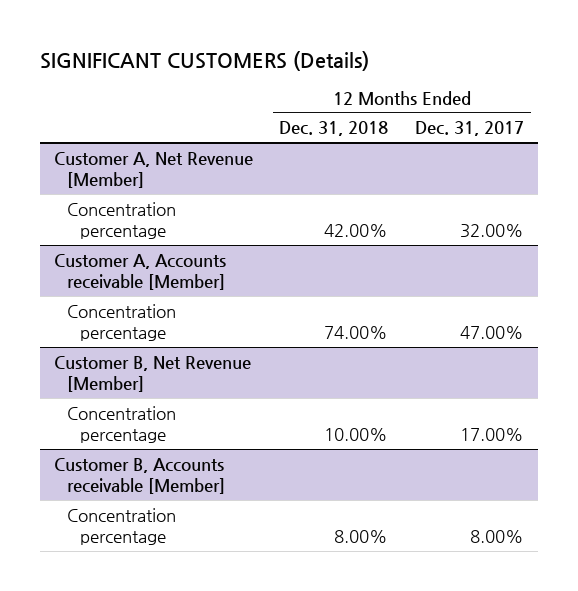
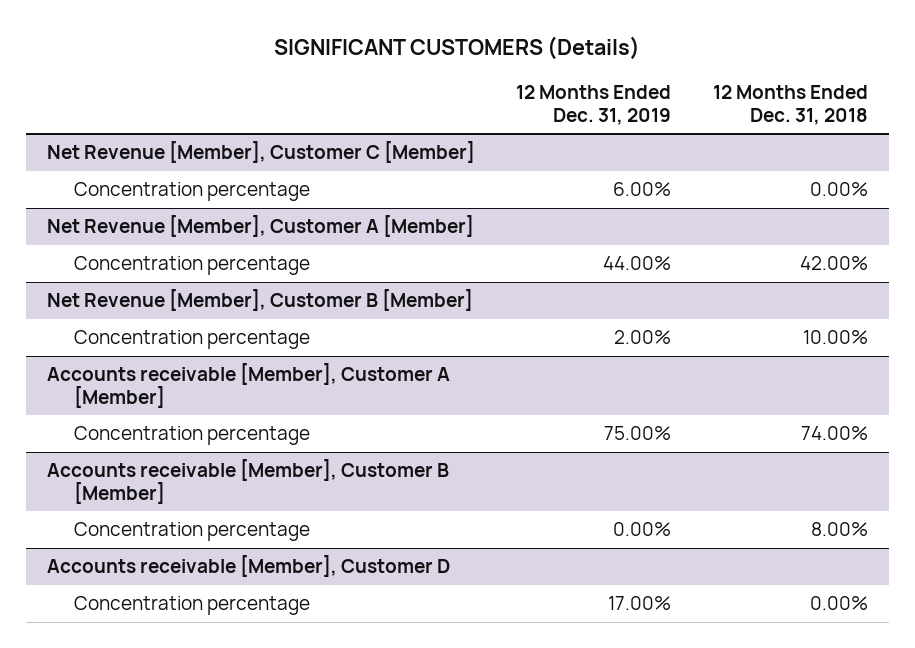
[415,121,525,137] Dec. 31, 2017 -> none
none -> [516,85,672,125] 12 Months Ended Dec. 31, 2019
none -> [46,141,475,164] Net Revenue [Member], Customer C [Member]
none -> [74,182,311,202] Concentration percentage
[53,151,253,189] Customer A, Net Revenue [Member] -> [46,215,474,238] Net Revenue [Member], Customer A [Member]
[53,253,226,291] Customer A, Accounts receivable [Member] -> none
[66,303,176,342] Concentration percentage -> none
[53,355,251,393] Customer B, Net Revenue [Member] -> [46,289,473,312] Net Revenue [Member], Customer B [Member]
none -> [46,363,450,408] Accounts receivable [Member], Customer A [Member]
none -> [74,426,311,446] Concentration percentage
[53,457,225,495] Customer B, Accounts receivable [Member] -> [46,459,449,504] Accounts receivable [Member], Customer B [Member]
none -> [46,555,450,578] Accounts receivable [Member], Customer D
none -> [74,596,311,616] Concentration percentage

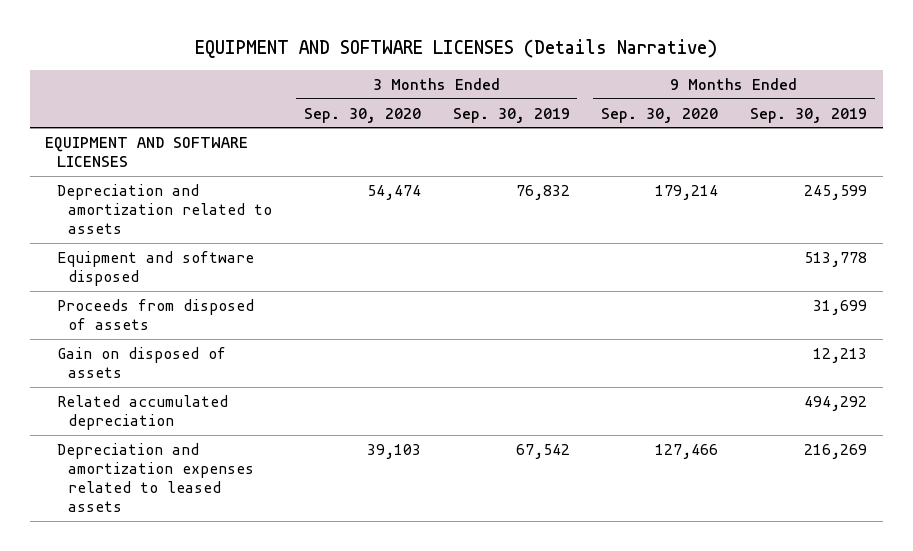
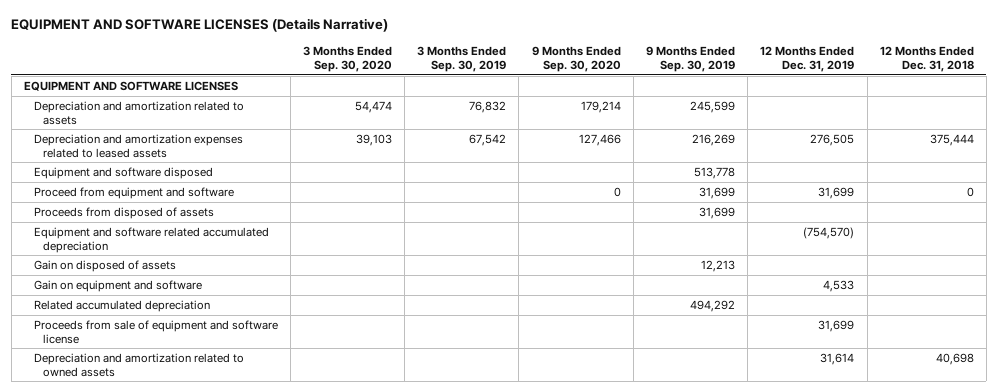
none -> [760,46,855,72] 12 Months Ended Dec. 31, 2019
none -> [879,46,974,72] 12 Months Ended Dec. 31, 2018
[56,442,254,513] Depreciation and amortization expenses related to leased assets -> [33,133,243,158] Depreciation and amortization expenses related to leased assets
none -> [33,186,234,199] Proceed from equipment and software
none -> [33,226,269,253] Equipment and software related accumulated depreciation
none -> [33,279,202,292] Gain on equipment and software
none -> [33,319,278,344] Proceeds from sale of equipment and software license
none -> [33,352,244,377] Depreciation and amortization related to owned assets

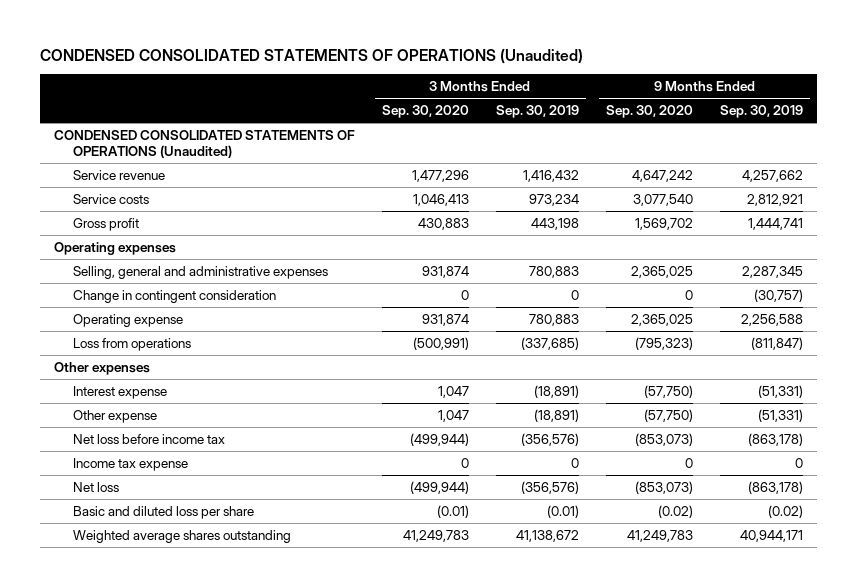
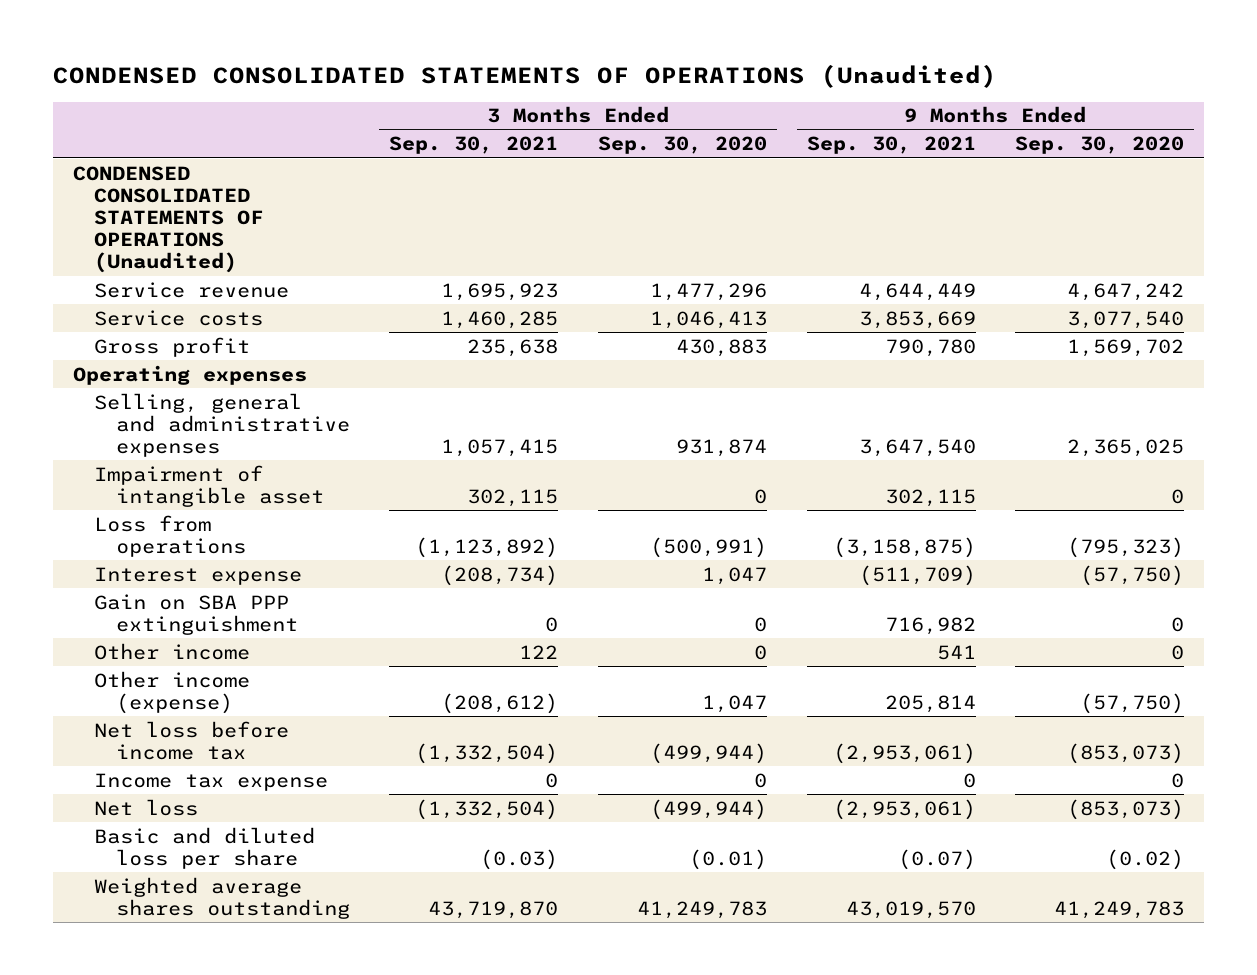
[496,105,580,119] Sep. 30, 2019 -> none
[720,105,804,119] Sep. 30, 2019 -> none
none -> [389,136,559,155] Sep. 30, 2021
none -> [806,136,976,155] Sep. 30, 2021
[72,289,276,303] Change in contingent consideration -> none
[72,313,183,327] Operating expense -> none
none -> [94,464,324,507] Impairment of intangible asset
[53,361,150,375] Other expenses -> none
none -> [94,593,298,635] Gain on SBA PPP extinguishment
none -> [94,642,251,660] Other income
[72,409,157,423] Other expense -> [94,670,251,714] Other income (expense)

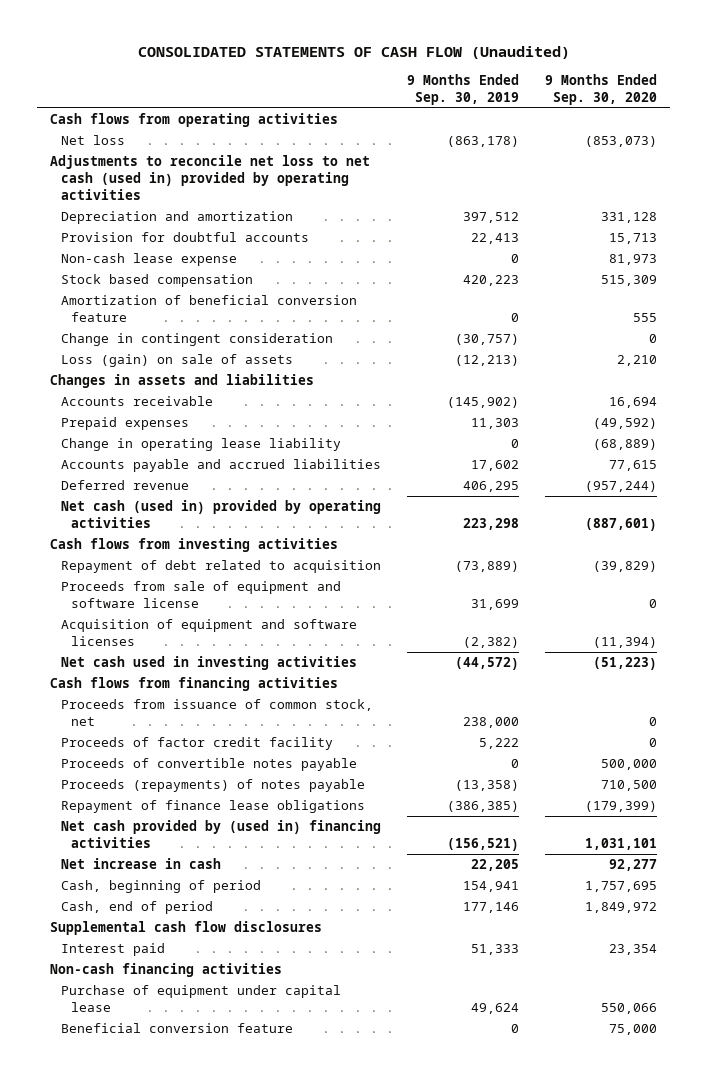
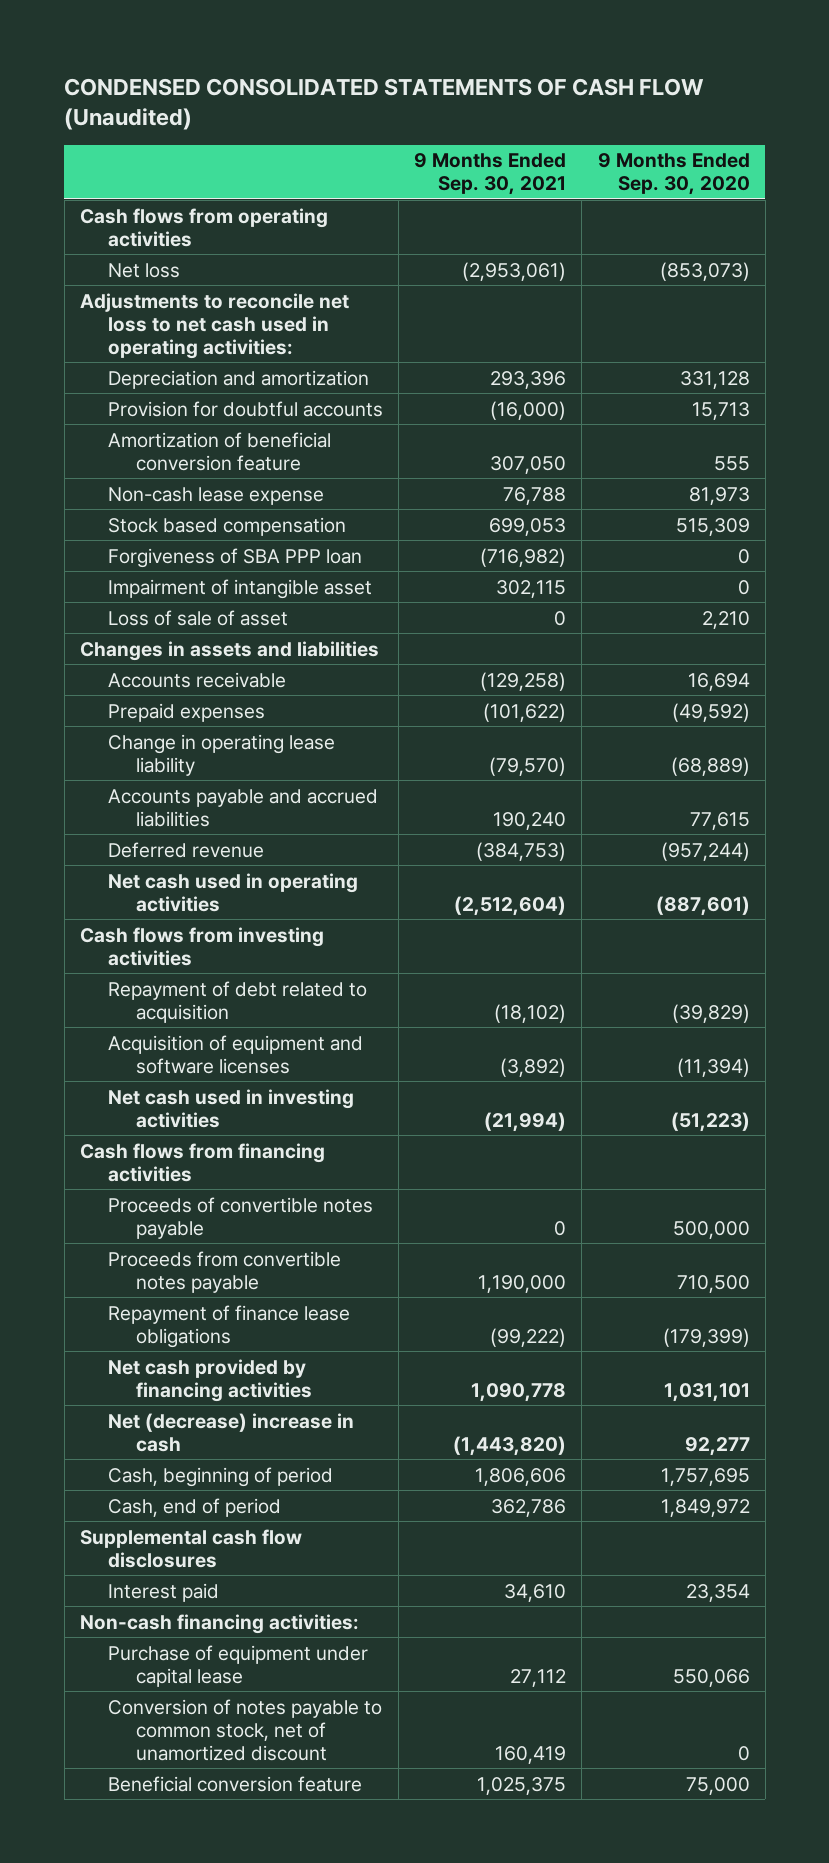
[137,46,570,60] CONSOLIDATED STATEMENTS OF CASH FLOW (Unaudited) -> [64,77,705,130] CONDENSED CONSOLIDATED STATEMENTS OF CASH FLOW (Unaudited)
[406,74,519,106] 9 Months Ended Sep. 30, 2019 -> none
none -> [414,153,567,196] 9 Months Ended Sep. 30, 2021
[50,155,371,200] Adjustments to reconcile net loss to net cash (used in) provided by operating activities -> [79,292,349,359] Adjustments to reconcile net loss to net cash used in operating activities:
[60,295,357,322] Amortization of beneficial conversion feature -> [107,431,331,471] Amortization of beneficial conversion feature
[60,333,333,347] Change in contingent consideration -> none
none -> [107,547,362,568] Forgiveness of SBA PPP loan
none -> [107,578,372,599] Impairment of intangible asset
[60,354,293,368] Loss (gain) on sale of assets -> [107,609,288,626] Loss of sale of asset
[60,500,381,528] Net cash (used in) provided by operating activities -> [107,872,358,912] Net cash used in operating activities
[60,581,341,608] Proceeds from sale of equipment and software license -> none
[60,699,373,726] Proceeds from issuance of common stock, net -> none
[60,737,333,751] Proceeds of factor credit facility -> none
[60,779,365,793] Proceeds (repayments) of notes payable -> [107,1250,341,1293] Proceeds from convertible notes payable
[60,820,381,848] Net cash provided by (used in) financing activities -> [107,1358,312,1402] Net cash provided by financing activities
[60,858,221,870] Net increase in cash -> [107,1412,354,1452] Net (decrease) increase in cash
[50,963,283,978] Non-cash financing activities -> [79,1613,359,1634] Non-cash financing activities:
none -> [107,1698,382,1761] Conversion of notes payable to common stock, net of unamortized discount

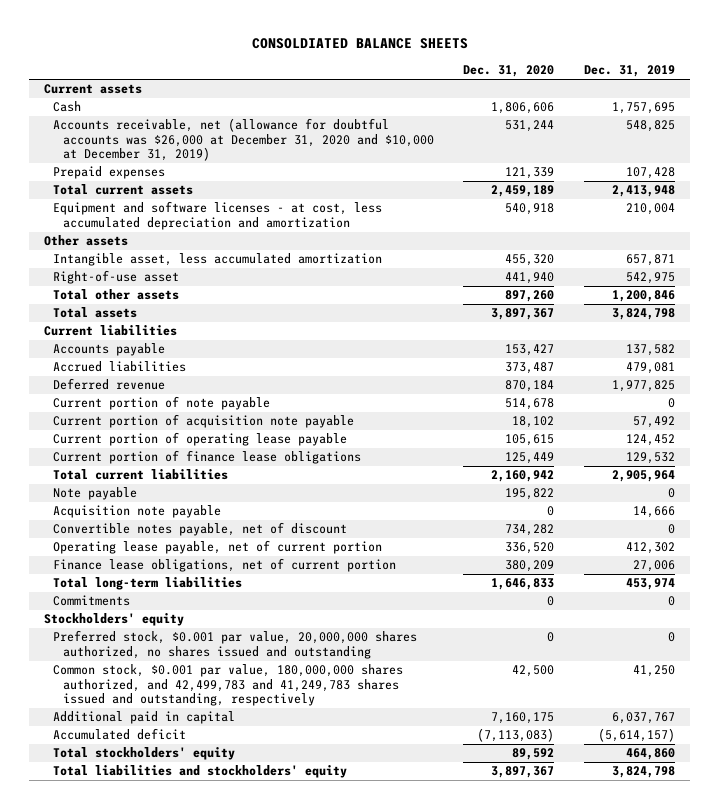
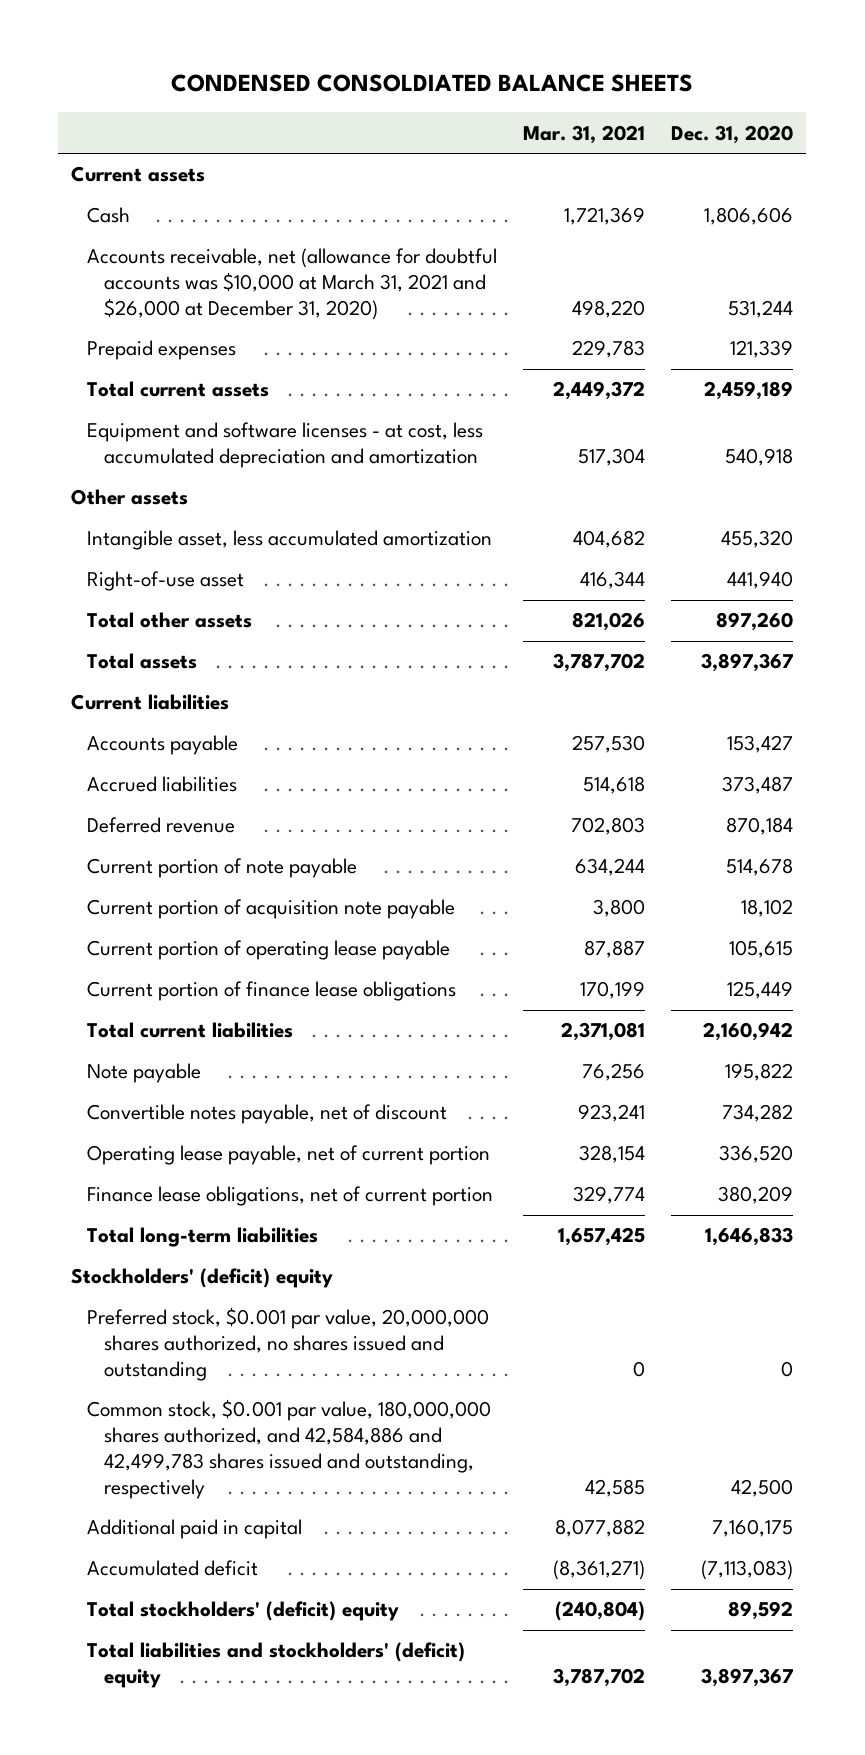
[251,38,468,50] CONSOLDIATED BALANCE SHEETS -> [171,74,694,93] CONDENSED CONSOLDIATED BALANCE SHEETS
[584,65,676,78] Dec. 31, 2019 -> none
none -> [523,124,646,144] Mar. 31, 2021
[53,118,434,162] Accounts receivable, net (allowance for doubtful accounts was $26,000 at December 31, 2020 and $10,000 at December 31, 2019) -> [87,248,498,321] Accounts receivable, net (allowance for doubtful accounts was $10,000 at March 31, 2021 and $26,000 at December 31, 2020)
[53,505,222,519] Acquisition note payable -> none
[53,595,131,607] Commitments -> none
[44,613,185,627] Stockholders' equity -> [71,1268,334,1289] Stockholders' (deficit) equity
[53,664,404,707] Common stock, $0.001 par value, 180,000,000 shares authorized, and 42,499,783 and 41,249,783 shares issued and outstanding, respectively -> [87,1399,492,1499] Common stock, $0.001 par value, 180,000,000 shares authorized, and 42,584,886 and 42,499,783 shares issued and outstanding, respectively
[53,747,236,761] Total stockholders' equity -> [87,1601,400,1622] Total stockholders' (deficit) equity
[53,765,348,779] Total liabilities and stockholders' equity -> [87,1642,466,1689] Total liabilities and stockholders' (deficit) equity

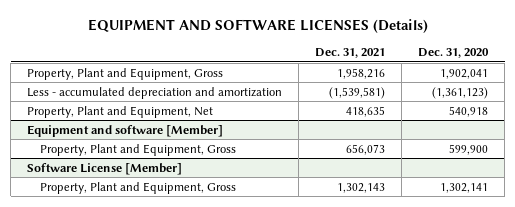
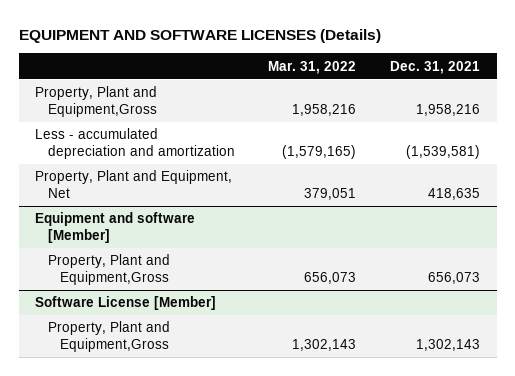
[418,48,490,59] Dec. 31, 2020 -> none
none -> [268,60,357,74] Mar. 31, 2022
[27,67,224,80] Property, Plant and Equipment, Gross -> [35,86,158,118] Property, Plant and Equipment,Gross
[39,143,236,156] Property, Plant and Equipment, Gross -> [47,254,170,286] Property, Plant and Equipment,Gross
[39,181,236,194] Property, Plant and Equipment, Gross -> [47,321,170,353] Property, Plant and Equipment,Gross

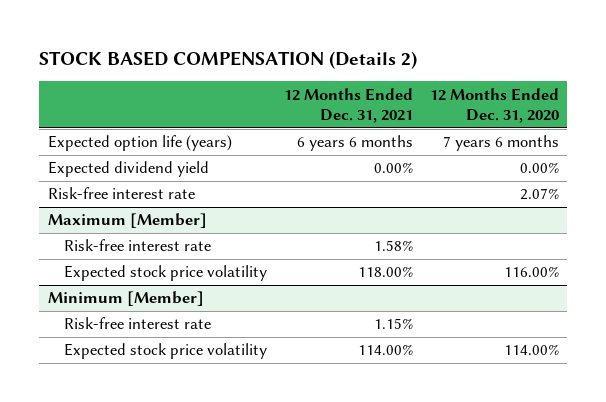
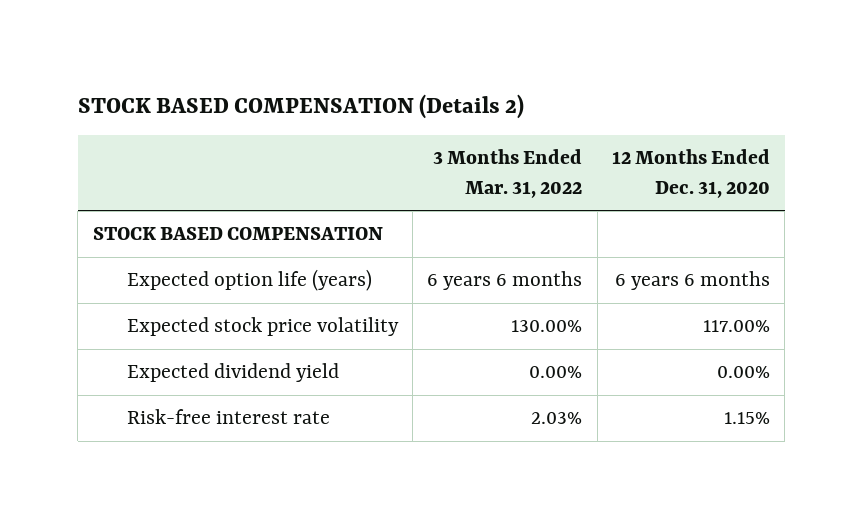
[283,87,413,124] 12 Months Ended Dec. 31, 2021 -> none
none -> [433,149,583,198] 3 Months Ended Mar. 31, 2022
none -> [92,227,383,241] STOCK BASED COMPENSATION
[442,135,559,152] 7 years 6 months -> [615,271,771,291] 6 years 6 months
none -> [126,317,399,337] Expected stock price volatility
[47,213,207,229] Maximum [Member] -> none
[63,239,211,252] Risk-free interest rate -> none
[63,265,267,282] Expected stock price volatility -> none
[47,291,204,307] Minimum [Member] -> none
[63,317,211,330] Risk-free interest rate -> none
[63,343,267,360] Expected stock price volatility -> none
[519,188,559,201] 2.07% -> [724,412,771,425] 1.15%

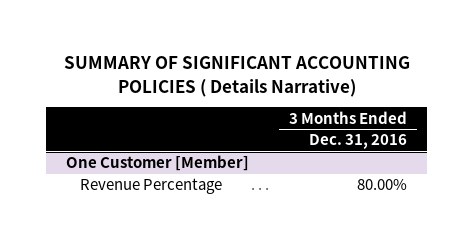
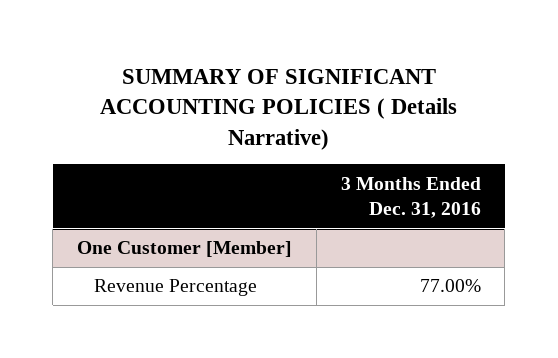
[357,179,408,191] 80.00% -> [419,279,481,293] 77.00%

